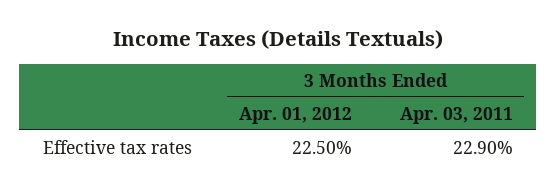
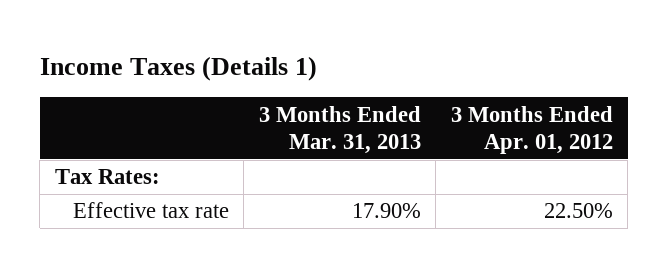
[112,30,443,50] Income Taxes (Details Textuals) -> [39,55,317,81] Income Taxes (Details 1)
[399,106,513,124] Apr. 03, 2011 -> none
none -> [258,105,421,155] 3 Months Ended Mar. 31, 2013
none -> [54,169,160,185] Tax Rates:
[42,139,192,154] Effective tax rates -> [72,202,229,219] Effective tax rate

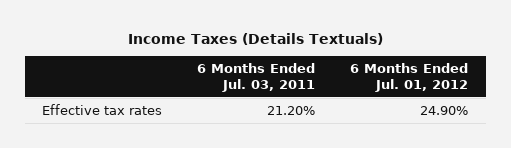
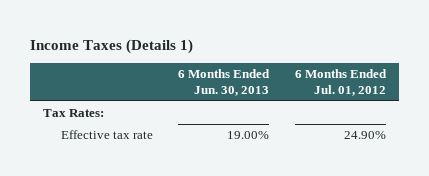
[128,32,384,45] Income Taxes (Details Textuals) -> [30,39,194,55] Income Taxes (Details 1)
[197,63,316,92] 6 Months Ended Jul. 03, 2011 -> none
none -> [178,69,271,97] 6 Months Ended Jun. 30, 2013
none -> [42,109,104,118] Tax Rates:
[42,104,163,116] Effective tax rates -> [60,130,153,140] Effective tax rate

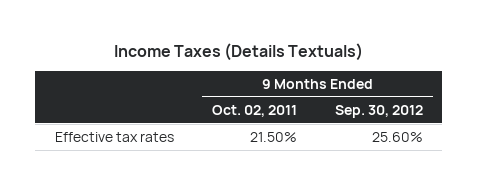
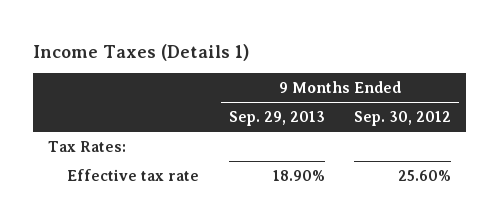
[113,42,363,61] Income Taxes (Details Textuals) -> [33,43,250,61] Income Taxes (Details 1)
[211,104,297,117] Oct. 02, 2011 -> none
none -> [228,111,325,127] Sep. 29, 2013
none -> [48,140,127,152] Tax Rates:
[54,132,174,143] Effective tax rates -> [67,168,200,181] Effective tax rate

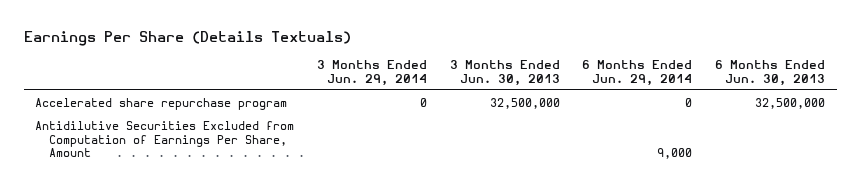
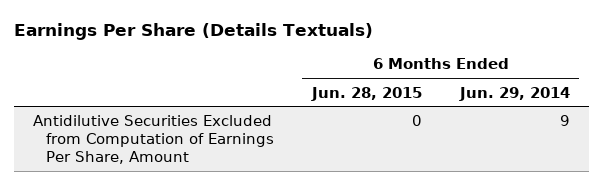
[316,60,427,86] 3 Months Ended Jun. 29, 2014 -> none
[449,60,560,86] 3 Months Ended Jun. 30, 2013 -> none
[715,60,826,86] 6 Months Ended Jun. 30, 2013 -> none
none -> [310,86,422,101] Jun. 28, 2015
[35,97,288,110] Accelerated share repurchase program -> none
[657,148,693,160] 9,000 -> [559,115,570,127] 9

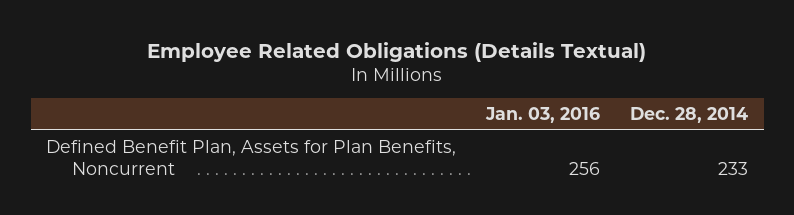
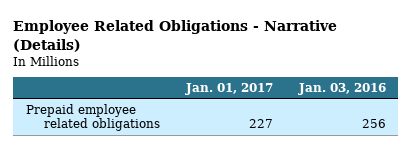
[147,41,647,62] Employee Related Obligations (Details Textual) -> [12,20,337,52] Employee Related Obligations - Narrative (Details)
[630,107,749,124] Dec. 28, 2014 -> none
none -> [184,83,273,96] Jan. 01, 2017
[45,139,456,175] Defined Benefit Plan, Assets for Plan Benefits, Noncurrent -> [25,103,160,132] Prepaid employee related obligations

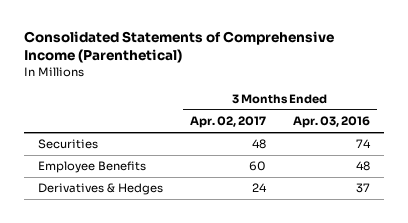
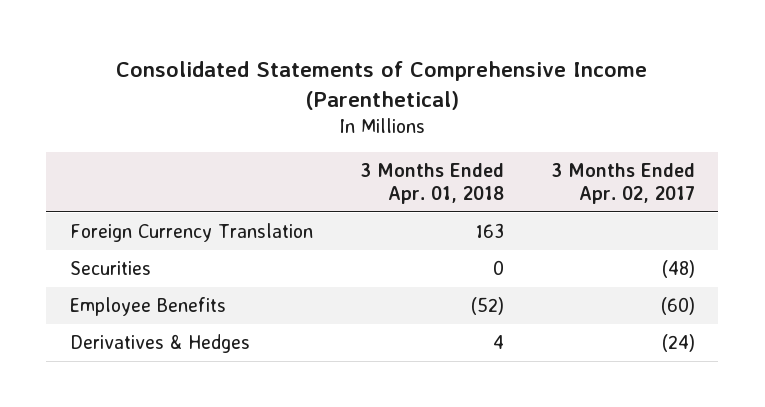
[293,116,371,129] Apr. 03, 2016 -> none
none -> [359,163,504,204] 3 Months Ended Apr. 01, 2018
none -> [69,223,313,243] Foreign Currency Translation
[252,139,267,150] 48 -> [661,260,695,279] (48)
[249,161,267,172] 60 -> [660,297,695,316] (60)
[252,183,268,193] 24 -> [661,334,695,353] (24)

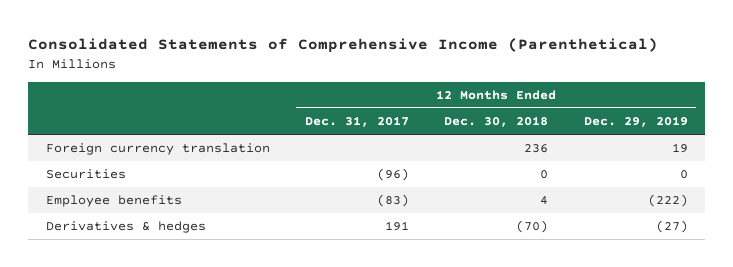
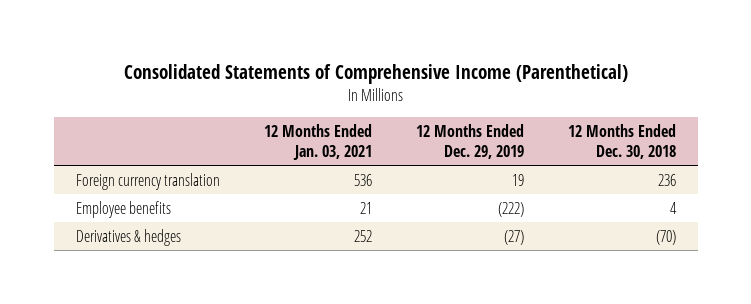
[304,116,409,128] Dec. 31, 2017 -> none
none -> [263,123,372,160] 12 Months Ended Jan. 03, 2021
[45,169,126,180] Securities -> none

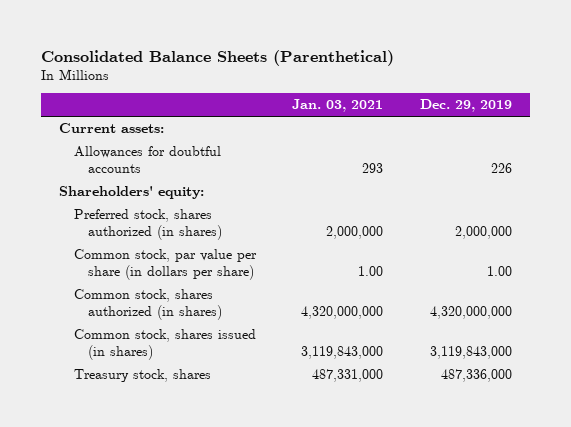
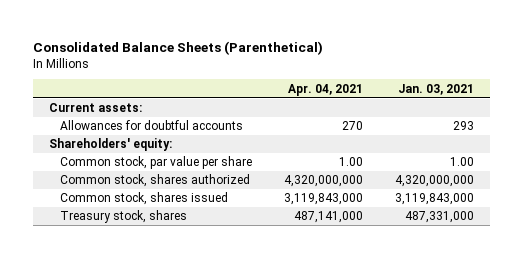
[419,99,512,113] Dec. 29, 2019 -> none
none -> [287,83,363,96] Apr. 04, 2021
[73,209,223,240] Preferred stock, shares authorized (in shares) -> none
[73,249,257,280] Common stock, par value per share (in dollars per share) -> [59,156,252,170] Common stock, par value per share
[73,289,223,320] Common stock, shares authorized (in shares) -> [59,174,250,188] Common stock, shares authorized
[73,329,256,360] Common stock, shares issued (in shares) -> [59,192,228,206] Common stock, shares issued

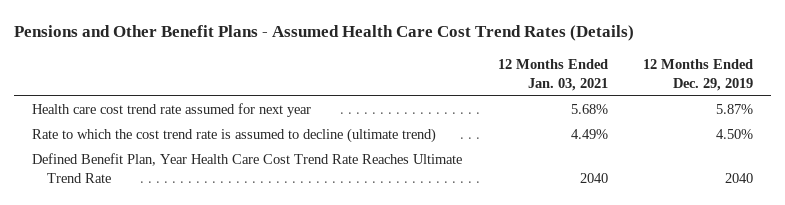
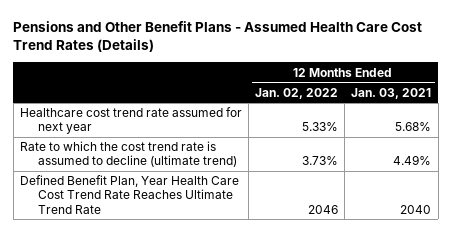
[643,59,754,91] 12 Months Ended Dec. 29, 2019 -> none
none -> [255,87,339,99] Jan. 02, 2022
[32,103,312,118] Health care cost trend rate assumed for next year -> [20,107,243,135] Healthcare cost trend rate assumed for next year

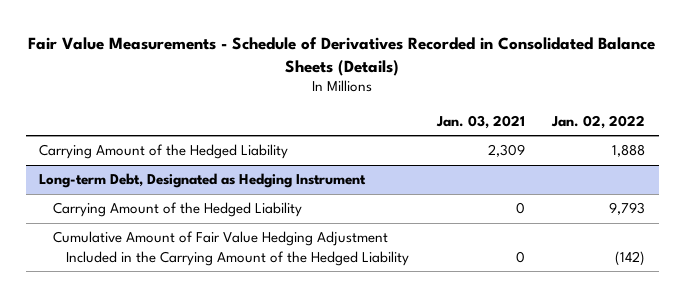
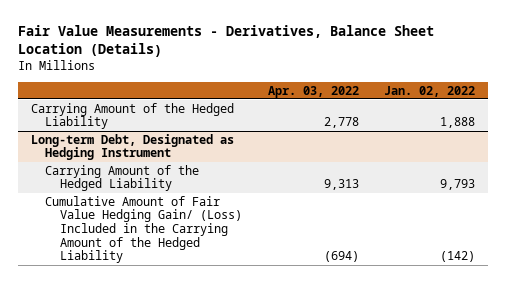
[28,36,656,76] Fair Value Measurements - Schedule of Derivatives Recorded in Consolidated Balance Sheets (Details) -> [17,24,434,58] Fair Value Measurements - Derivatives, Balance Sheet Location (Details)
[435,114,525,129] Jan. 03, 2021 -> none
none -> [267,85,359,98] Apr. 03, 2022
[52,231,410,266] Cumulative Amount of Fair Value Hedging Adjustment Included in the Carrying Amount of the Hedged Liability -> [45,195,242,264] Cumulative Amount of Fair Value Hedging Gain/ (Loss) Included in the Carrying Amount of the Hedged Liability

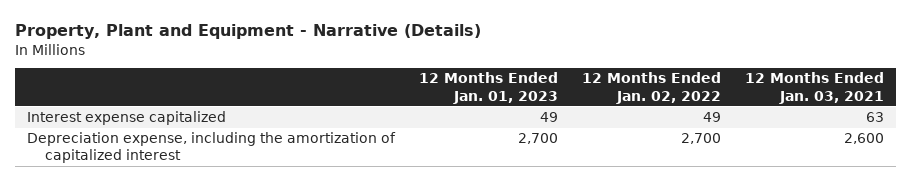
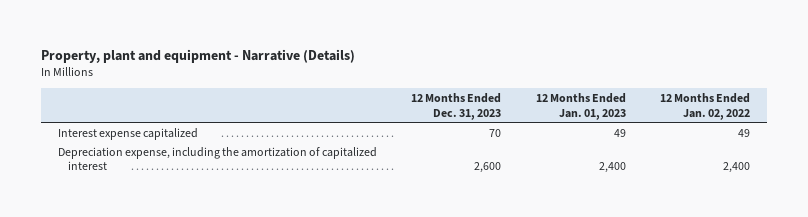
[15,24,482,40] Property, Plant and Equipment - Narrative (Details) -> [40,48,355,63] Property, plant and equipment - Narrative (Details)
[744,72,884,104] 12 Months Ended Jan. 03, 2021 -> none
none -> [411,93,502,120] 12 Months Ended Dec. 31, 2023
[518,133,559,145] 2,700 -> [598,162,626,174] 2,400
[680,133,721,145] 2,700 -> [722,162,750,174] 2,400

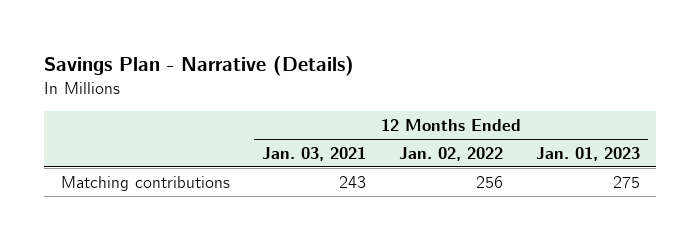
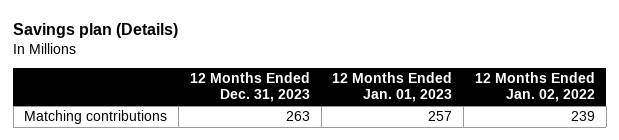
[44,55,355,76] Savings Plan - Narrative (Details) -> [13,22,179,38] Savings plan (Details)
[262,146,367,161] Jan. 03, 2021 -> none
none -> [189,72,310,103] 12 Months Ended Dec. 31, 2023
[475,175,503,188] 256 -> [570,111,595,122] 239
[612,175,640,188] 275 -> [428,111,453,122] 257

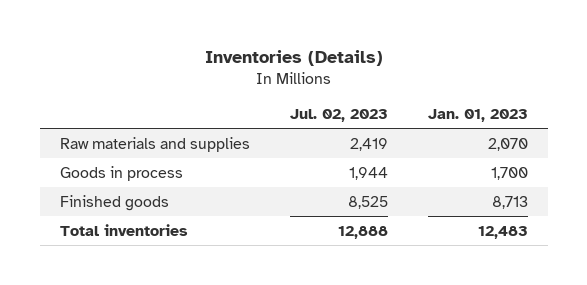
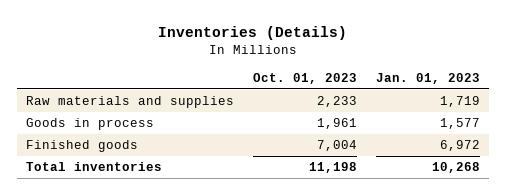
[289,109,388,123] Jul. 02, 2023 -> none
none -> [252,72,357,84] Oct. 01, 2023
[487,137,528,151] 2,070 -> [439,96,480,108] 1,719
[490,166,528,180] 1,700 -> [439,118,480,130] 1,577
[491,195,528,209] 8,713 -> [439,140,480,152] 6,972
[477,225,528,239] 12,483 -> [431,162,480,174] 10,268

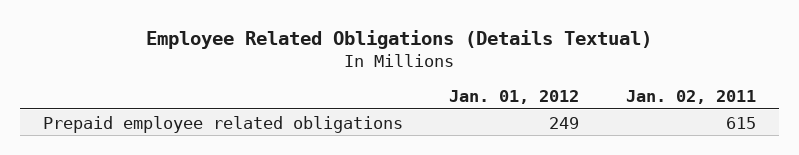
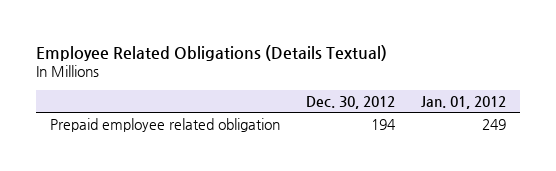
[625,90,756,105] Jan. 02, 2011 -> none
none -> [305,95,395,109] Dec. 30, 2012
[42,115,403,133] Prepaid employee related obligations -> [49,117,280,132] Prepaid employee related obligation

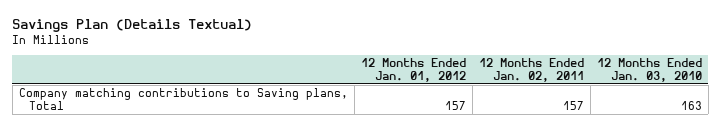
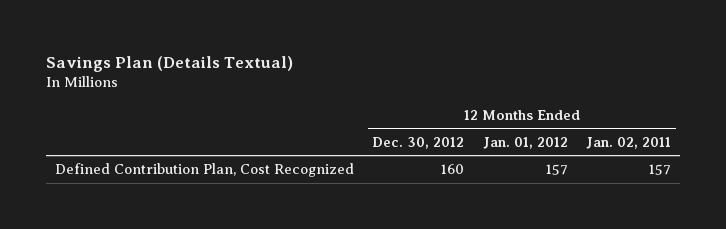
[596,57,702,82] 12 Months Ended Jan. 03, 2010 -> none
none -> [372,136,465,149] Dec. 30, 2012
[18,88,348,111] Company matching contributions to Saving plans, Total -> [54,163,354,178] Defined Contribution Plan, Cost Recognized

